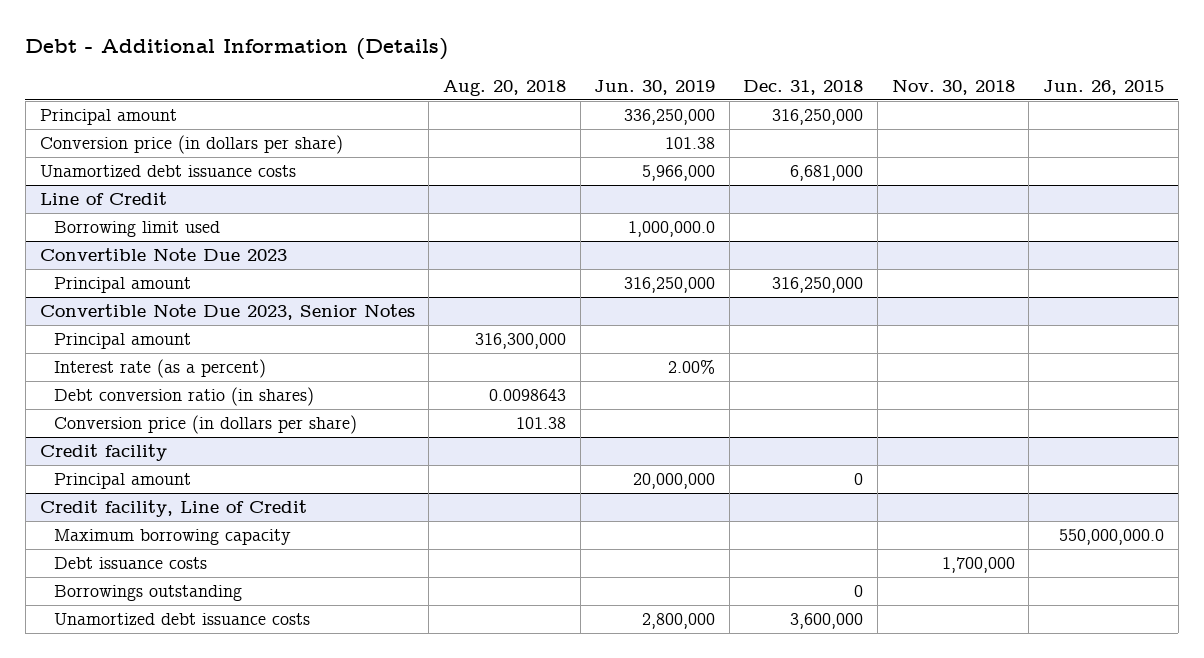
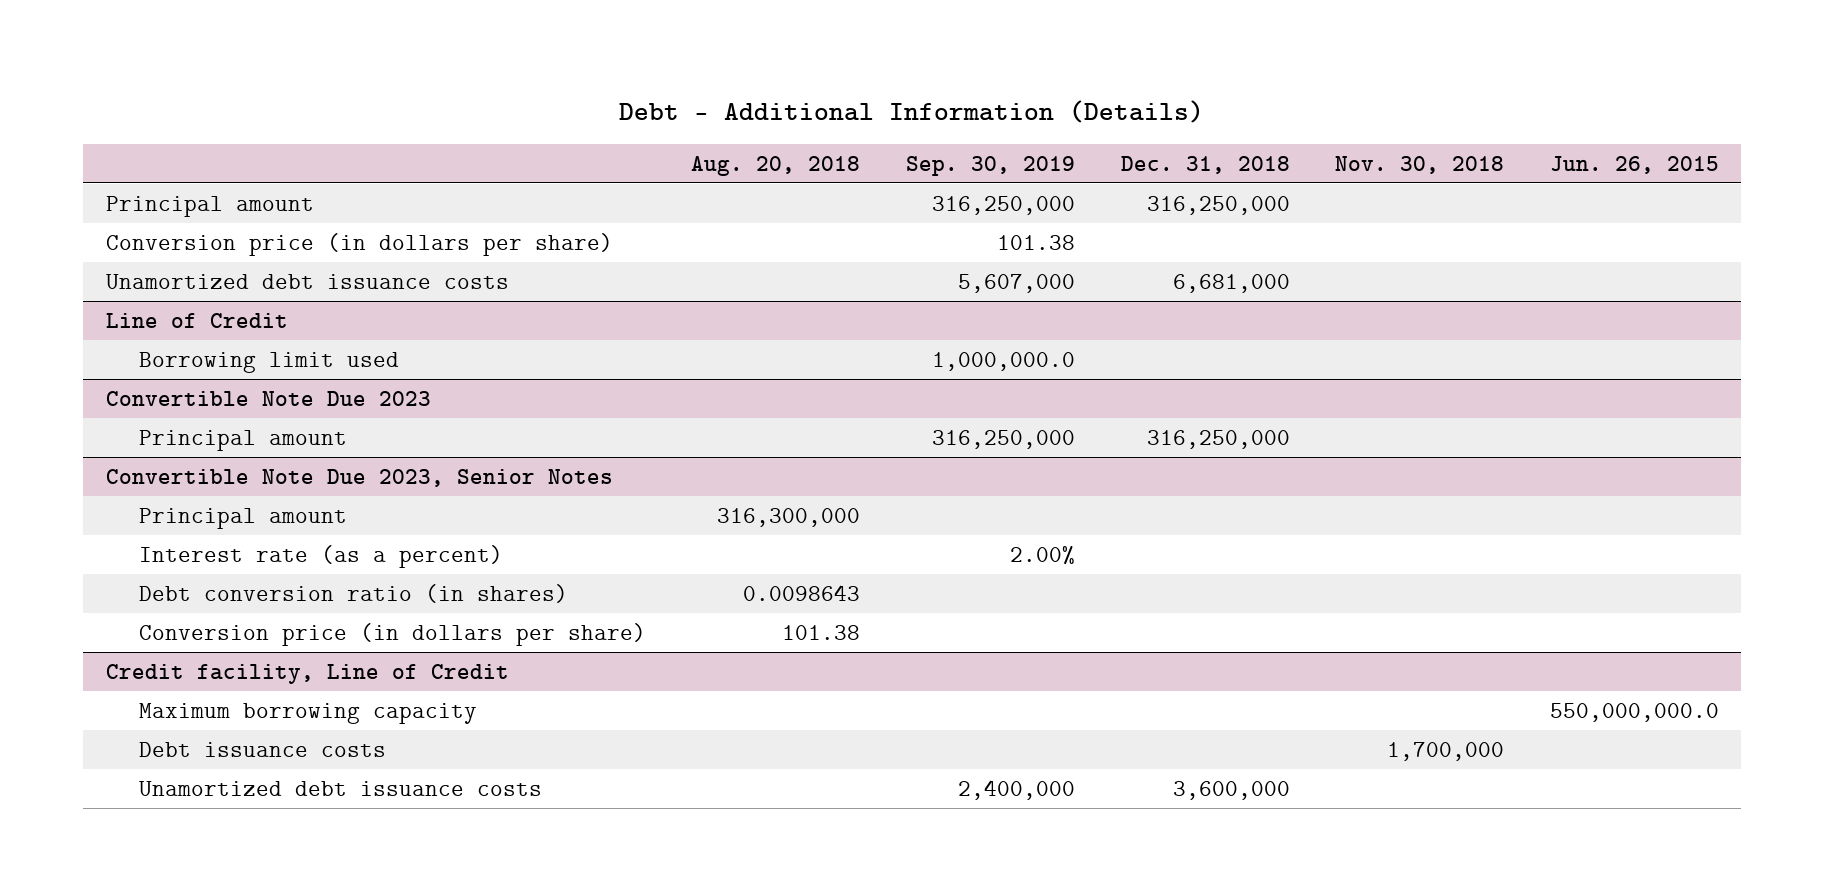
[594,79,716,95] Jun. 30, 2019 -> none
none -> [905,155,1075,176] Sep. 30, 2019
[39,444,167,462] Credit facility -> none
[54,473,192,490] Principal amount -> none
[54,585,243,602] Borrowings outstanding -> none

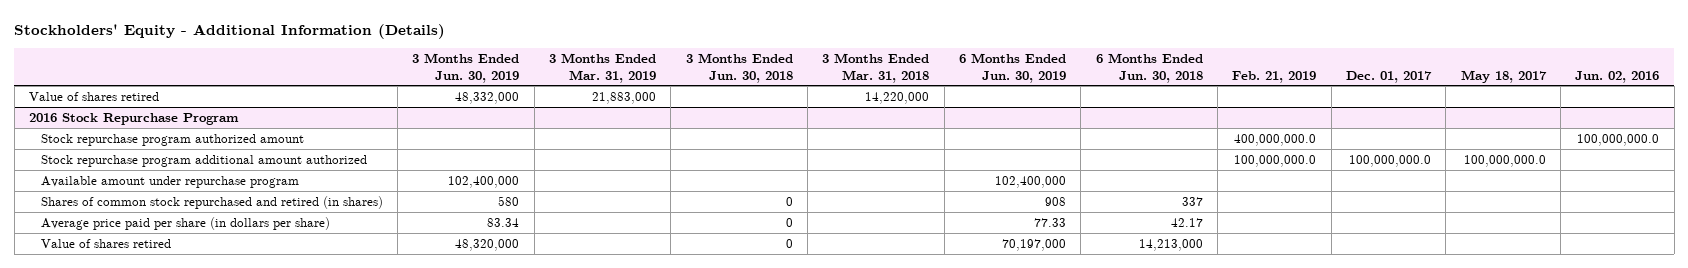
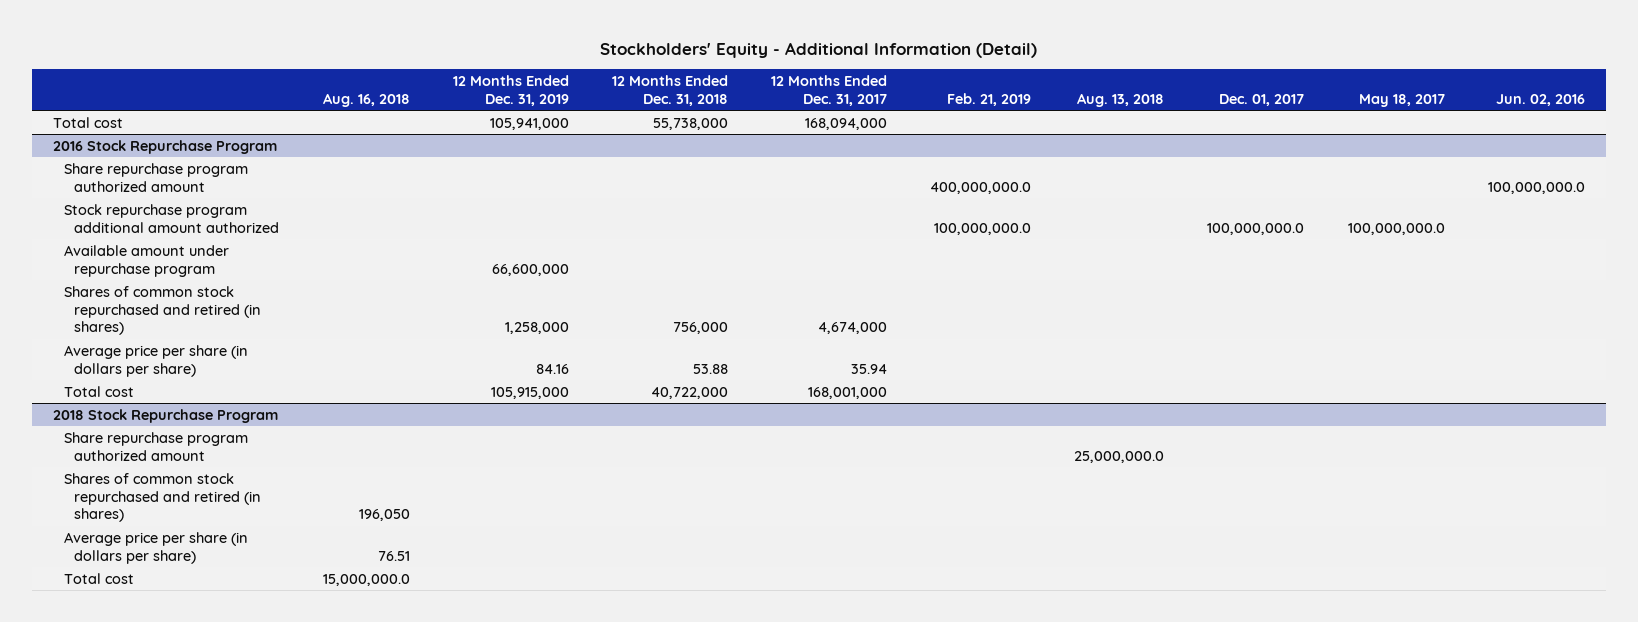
[14,23,446,39] Stockholders' Equity - Additional Information (Details) -> [600,41,1038,58] Stockholders' Equity - Additional Information (Detail)
[412,52,520,83] 3 Months Ended Jun. 30, 2019 -> none
[548,52,656,83] 3 Months Ended Mar. 31, 2019 -> none
[685,52,793,83] 3 Months Ended Jun. 30, 2018 -> none
[822,52,930,83] 3 Months Ended Mar. 31, 2018 -> none
[958,52,1066,83] 6 Months Ended Jun. 30, 2019 -> none
[1095,52,1203,83] 6 Months Ended Jun. 30, 2018 -> none
none -> [322,92,410,107] Aug. 16, 2018
none -> [452,75,569,106] 12 Months Ended Dec. 31, 2019
none -> [611,75,728,106] 12 Months Ended Dec. 31, 2018
none -> [770,75,887,106] 12 Months Ended Dec. 31, 2017
none -> [1077,92,1165,107] Aug. 13, 2018
[29,91,160,101] Value of shares retired -> [53,116,124,128] Total cost
[40,133,304,146] Stock repurchase program authorized amount -> [63,162,248,192] Share repurchase program authorized amount
[40,216,330,230] Average price paid per share (in dollars per share) -> [63,344,248,377] Average price per share (in dollars per share)
[40,238,171,248] Value of shares retired -> [63,385,134,397] Total cost
none -> [53,408,279,423] 2018 Stock Repurchase Program
none -> [63,431,248,461] Share repurchase program authorized amount
none -> [63,472,262,523] Shares of common stock repurchased and retired (in shares)
none -> [63,531,248,564] Average price per share (in dollars per share)
none -> [63,572,134,584] Total cost

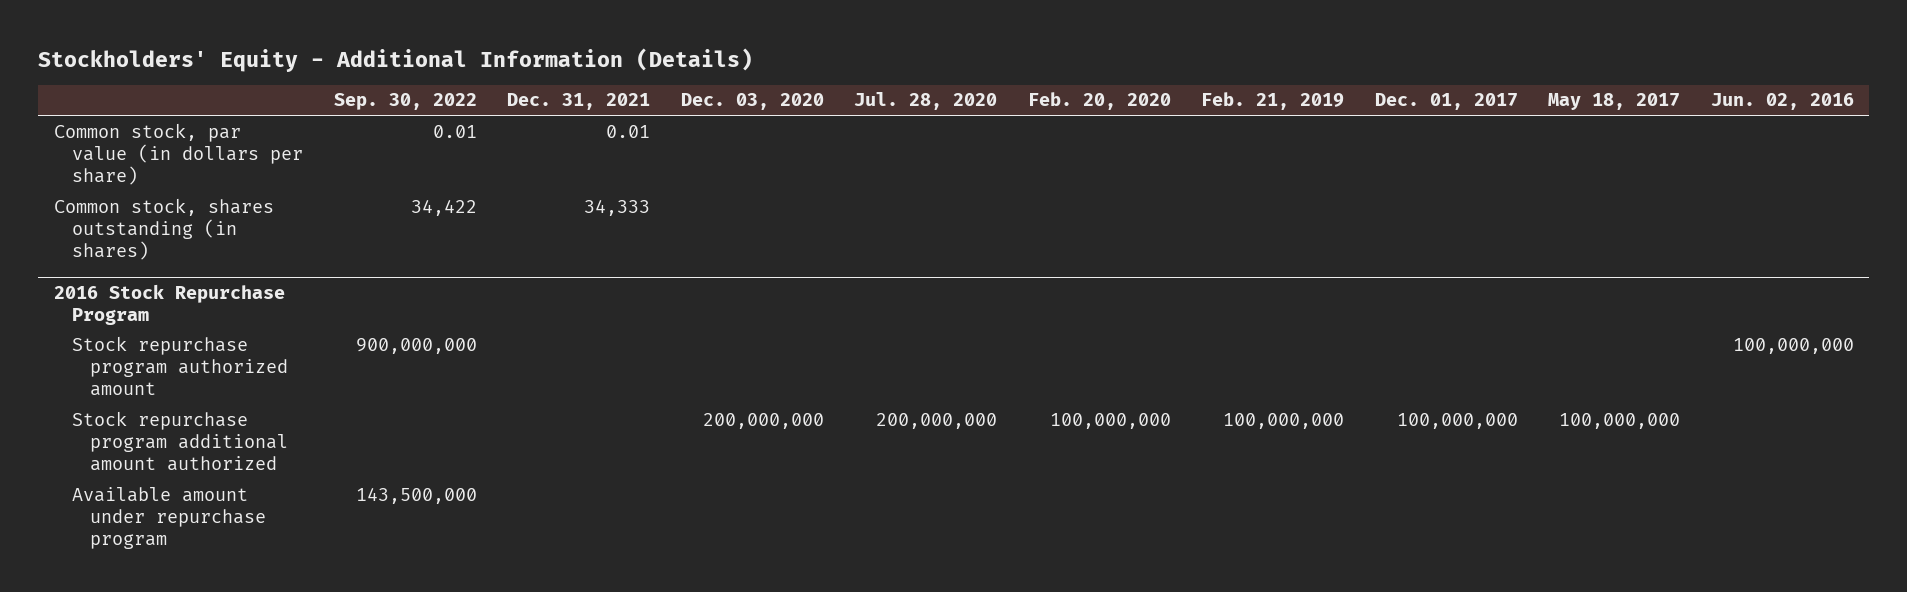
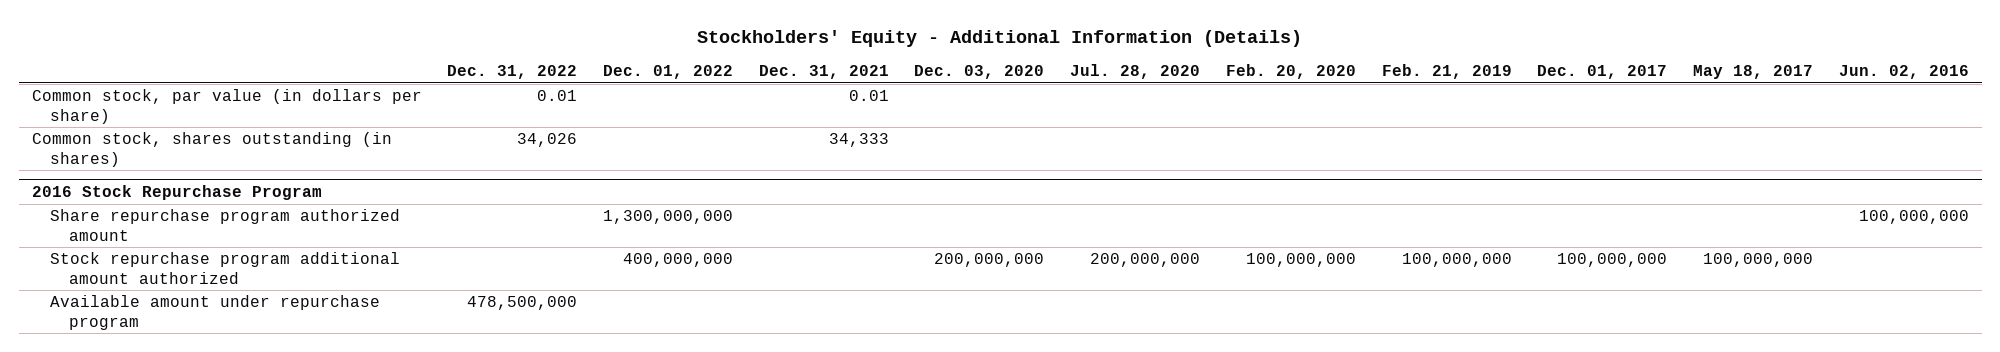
[333,93,477,111] Sep. 30, 2022 -> none
none -> [447,65,578,80] Dec. 31, 2022
none -> [603,65,734,80] Dec. 01, 2022
[72,335,289,396] Stock repurchase program authorized amount -> [50,209,401,241] Share repurchase program authorized amount

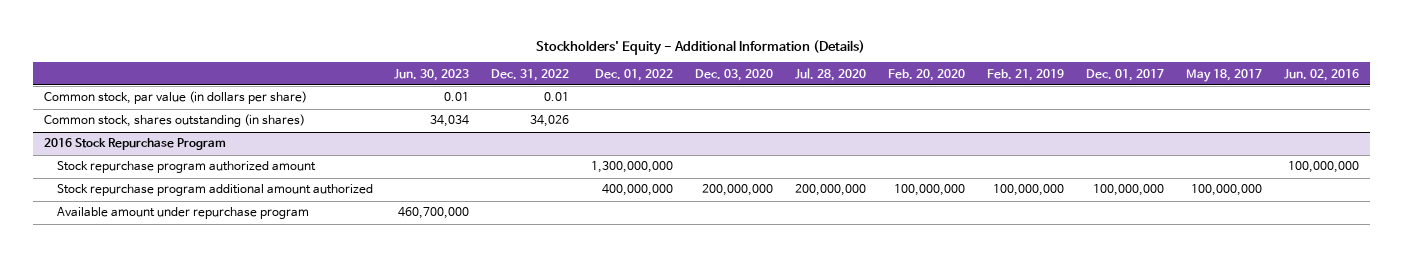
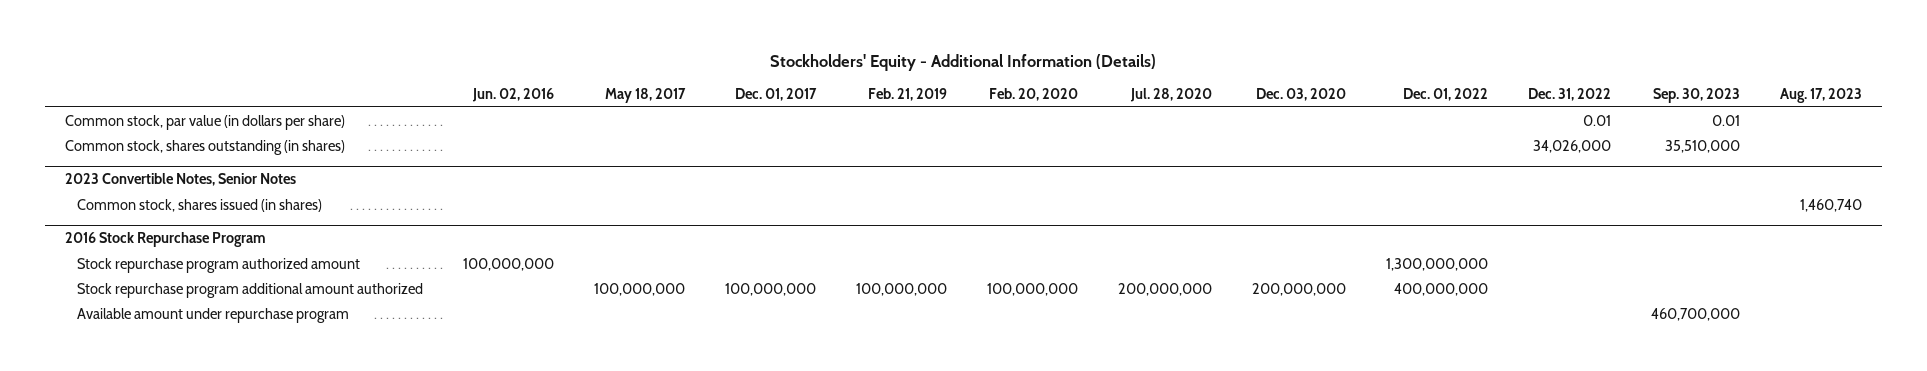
[394,68,470,81] Jun. 30, 2023 -> none
none -> [1653,87,1741,103] Sep. 30, 2023
none -> [1780,87,1863,103] Aug. 17, 2023
[530,115,570,128] 34,026 -> [1533,139,1612,153] 34,026,000
none -> [64,173,296,187] 2023 Convertible Notes, Senior Notes
none -> [76,198,322,212] Common stock, shares issued (in shares)

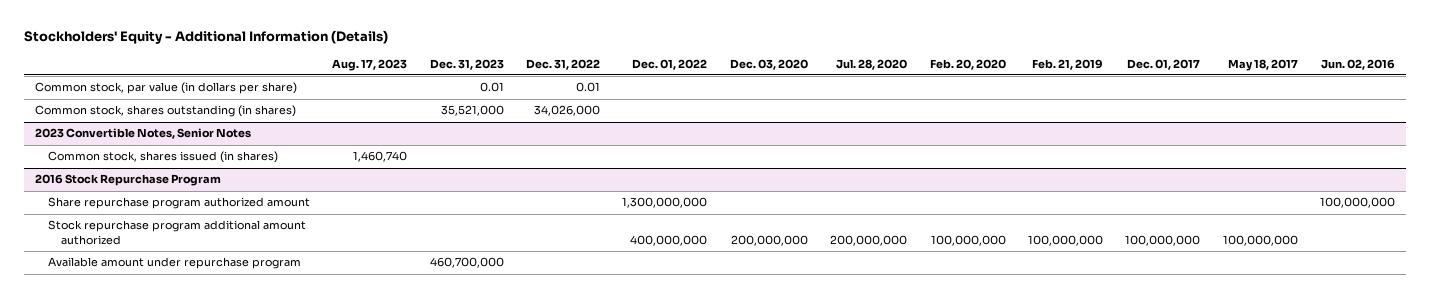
[1653,87,1741,103] Sep. 30, 2023 -> none
none -> [429,58,504,70] Dec. 31, 2023
[76,257,360,273] Stock repurchase program authorized amount -> [48,197,311,210] Share repurchase program authorized amount

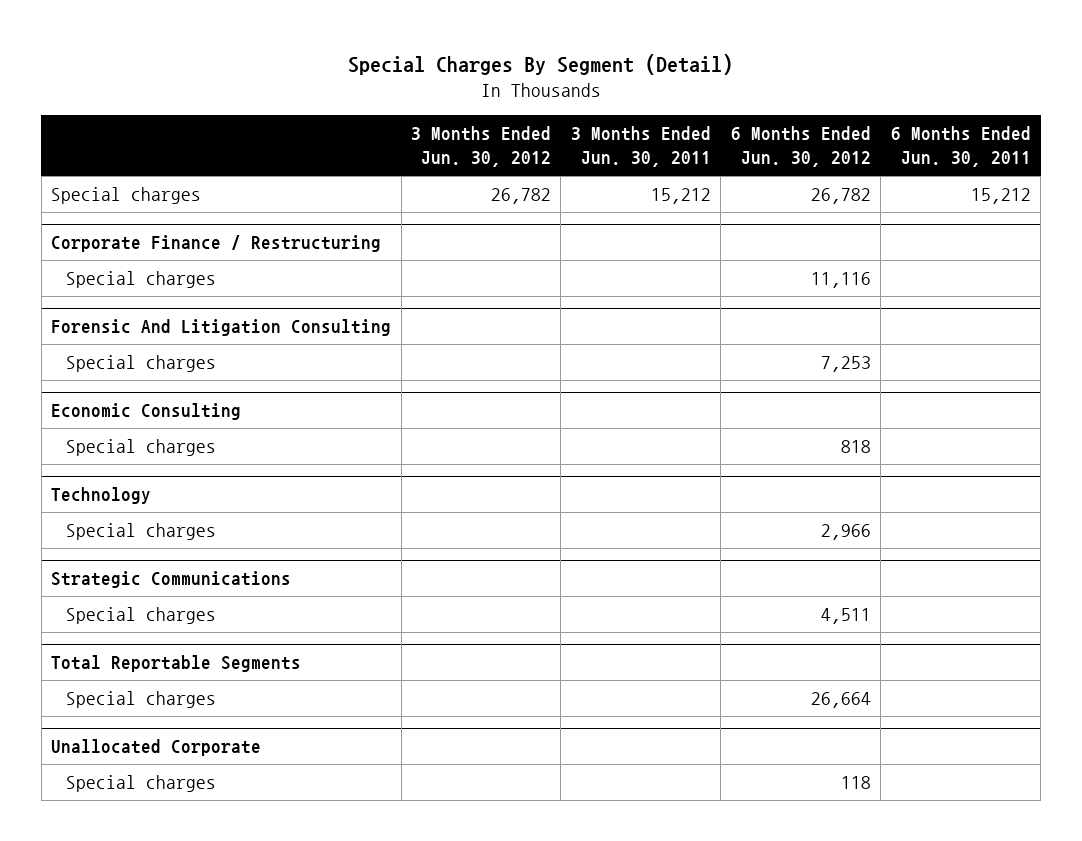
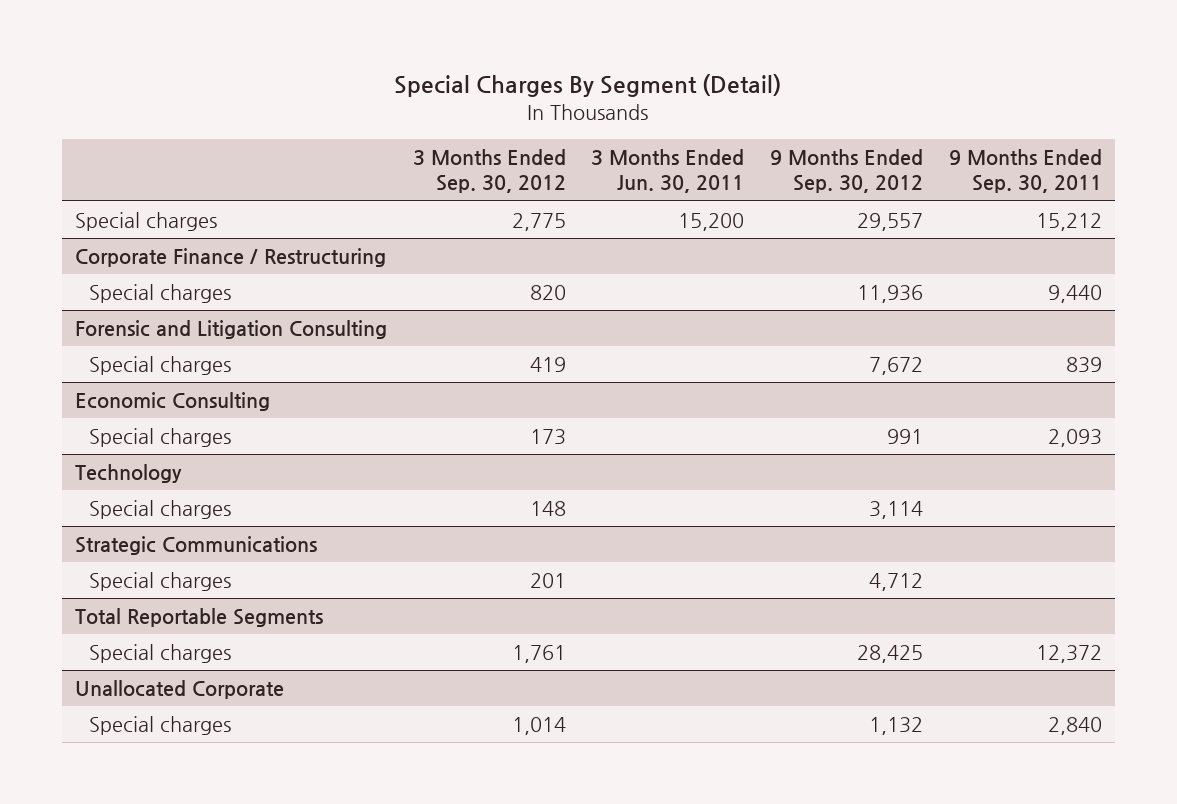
[411,126,552,168] 3 Months Ended Jun. 30, 2012 -> none
[730,126,871,168] 6 Months Ended Jun. 30, 2012 -> none
[890,126,1031,168] 6 Months Ended Jun. 30, 2011 -> none
none -> [412,149,566,194] 3 Months Ended Sep. 30, 2012
none -> [770,149,924,194] 9 Months Ended Sep. 30, 2012
none -> [949,149,1103,194] 9 Months Ended Sep. 30, 2011
[650,188,711,205] 15,212 -> [678,212,745,231] 15,200
[51,319,392,337] Forensic And Litigation Consulting -> [74,319,387,339] Forensic and Litigation Consulting

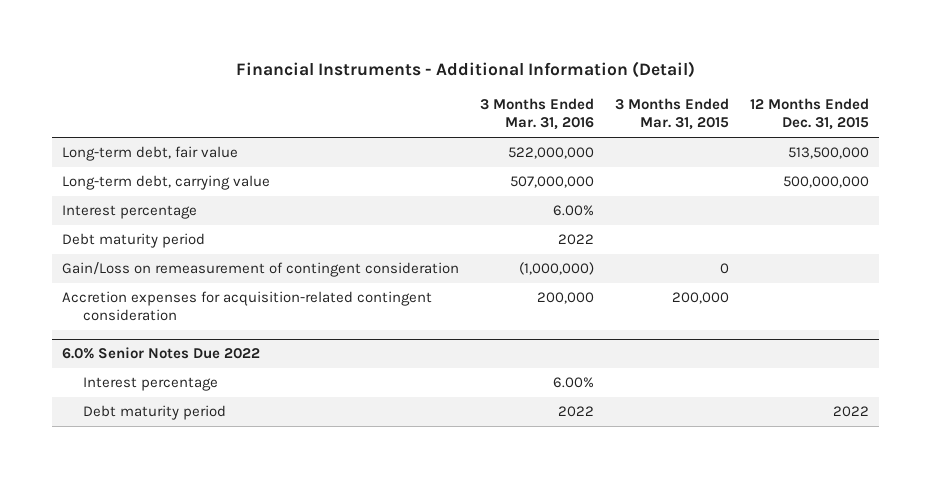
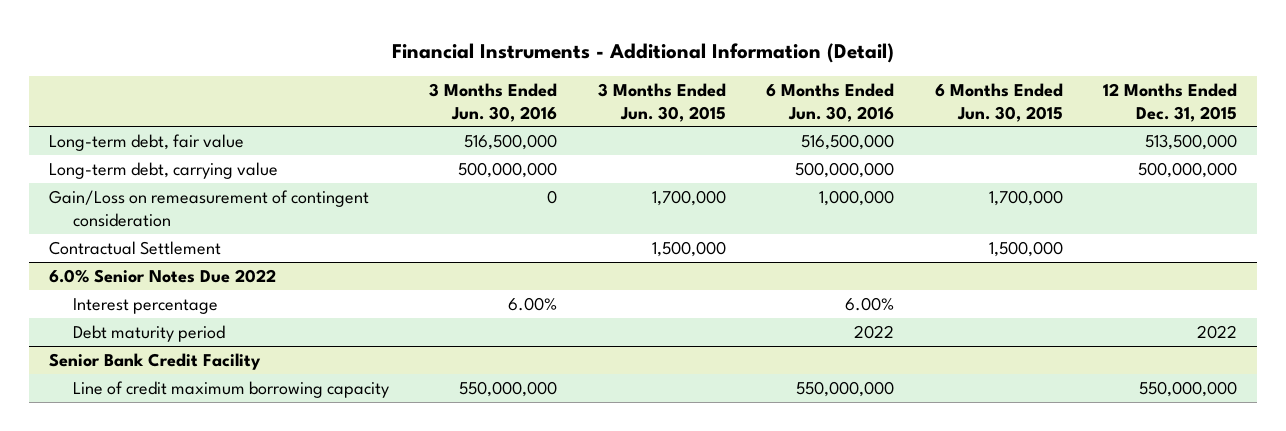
[480,98,595,131] 3 Months Ended Mar. 31, 2016 -> none
[614,98,729,131] 3 Months Ended Mar. 31, 2015 -> none
none -> [429,82,558,122] 3 Months Ended Jun. 30, 2016
none -> [597,82,726,122] 3 Months Ended Jun. 30, 2015
none -> [766,82,895,122] 6 Months Ended Jun. 30, 2016
none -> [934,82,1063,122] 6 Months Ended Jun. 30, 2015
[62,205,198,220] Interest percentage -> none
[62,233,206,249] Debt maturity period -> none
[62,291,433,322] Accretion expenses for acquisition-related contingent consideration -> none
none -> [49,240,222,255] Contractual Settlement
none -> [49,352,262,370] Senior Bank Credit Facility
none -> [72,380,389,398] Line of credit maximum borrowing capacity

